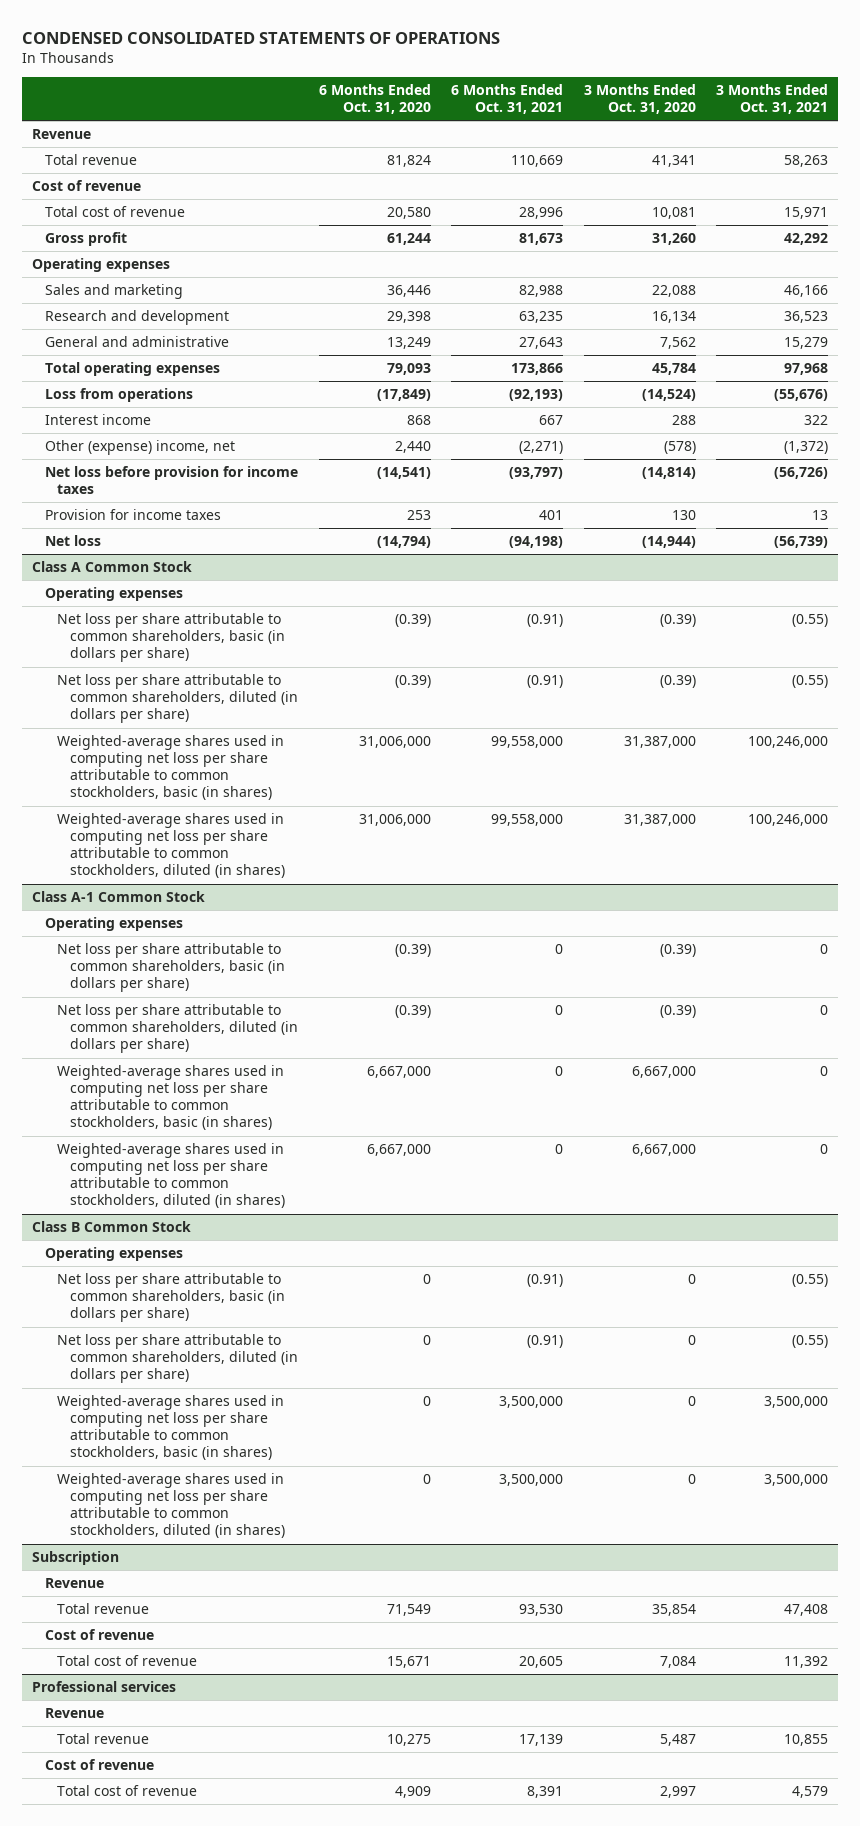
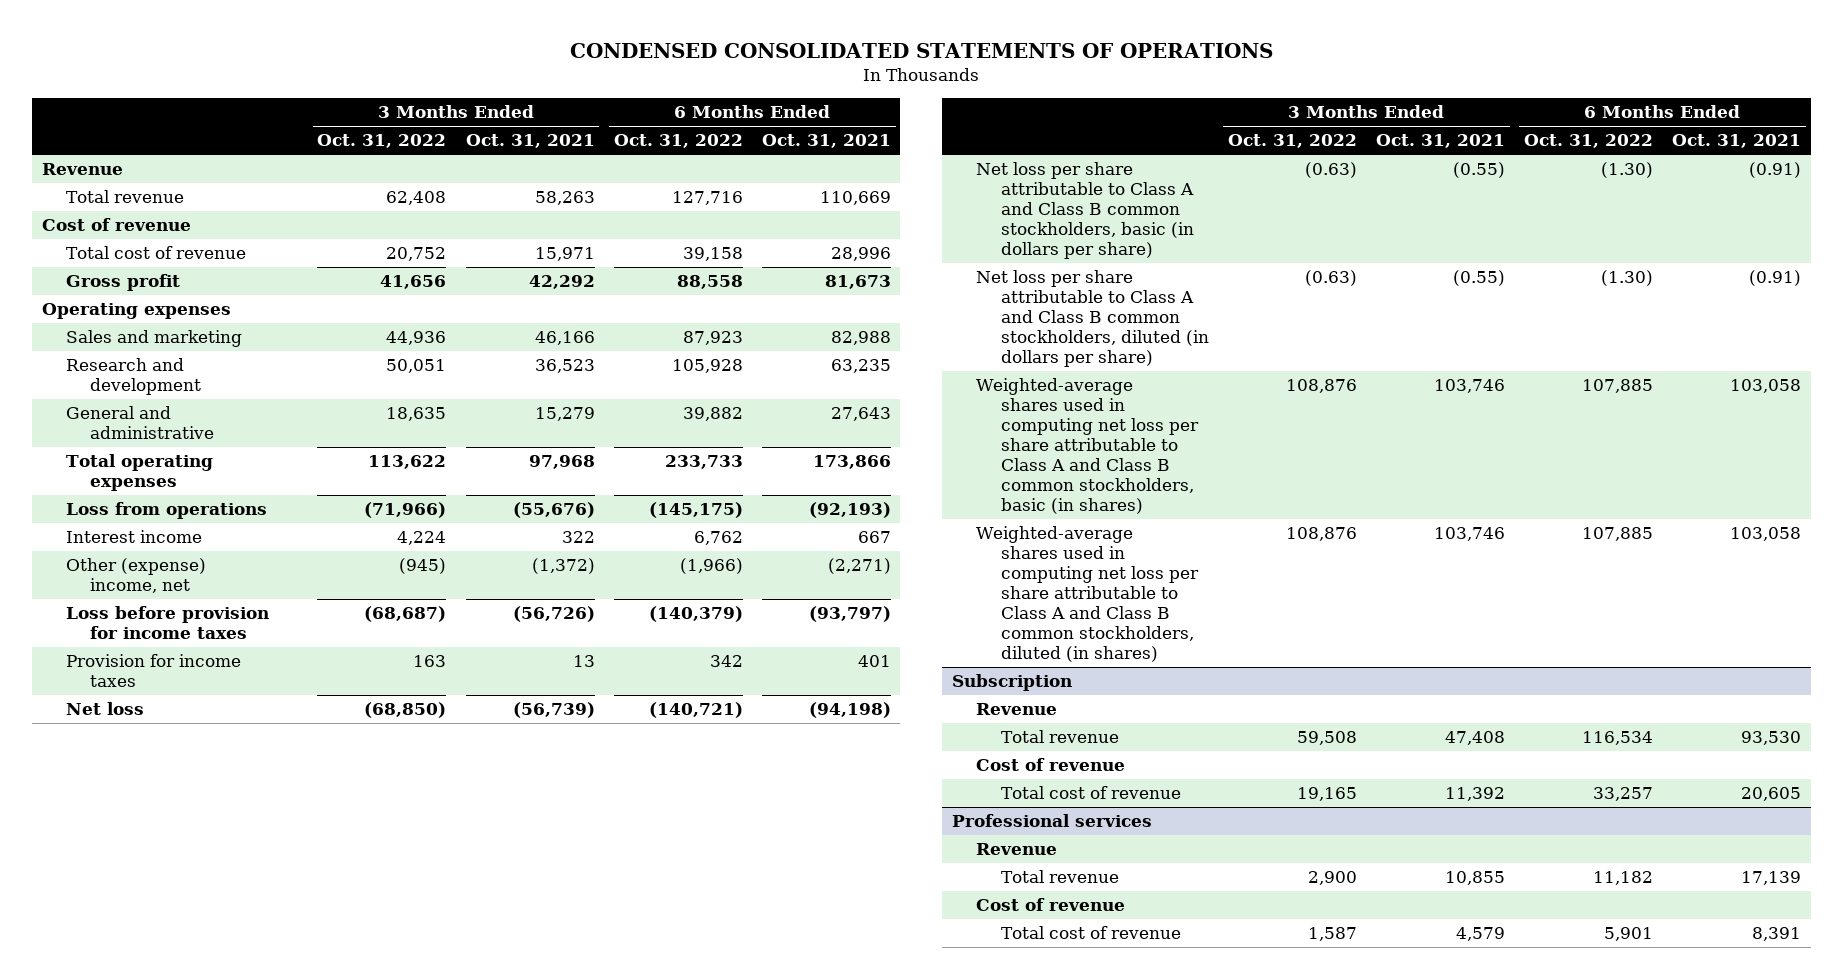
[318,84,431,115] 6 Months Ended Oct. 31, 2020 -> none
[583,84,696,115] 3 Months Ended Oct. 31, 2020 -> none
none -> [317,134,447,149] Oct. 31, 2022
none -> [613,134,743,149] Oct. 31, 2022
[44,466,298,495] Net loss before provision for income taxes -> [66,606,270,640] Loss before provision for income taxes
[31,561,192,573] Class A Common Stock -> none
[44,587,183,602] Operating expenses -> none
[31,891,205,903] Class A-1 Common Stock -> none
[44,917,183,932] Operating expenses -> none
[57,943,286,993] Net loss per share attributable to common shareholders, basic (in dollars per share) -> none
[57,1004,299,1054] Net loss per share attributable to common shareholders, diluted (in dollars per share) -> none
[57,1065,285,1131] Weighted-average shares used in computing net loss per share attributable to common stockholders, basic (in shares) -> none
[57,1143,286,1209] Weighted-average shares used in computing net loss per share attributable to common stockholders, diluted (in shares) -> none
[31,1221,191,1233] Class B Common Stock -> none
[44,1247,183,1262] Operating expenses -> none
[57,1273,286,1323] Net loss per share attributable to common shareholders, basic (in dollars per share) -> none
[57,1334,299,1384] Net loss per share attributable to common shareholders, diluted (in dollars per share) -> none
[57,1395,285,1461] Weighted-average shares used in computing net loss per share attributable to common stockholders, basic (in shares) -> none
[57,1473,286,1539] Weighted-average shares used in computing net loss per share attributable to common stockholders, diluted (in shares) -> none
[57,613,286,663] Net loss per share attributable to common shareholders, basic (in dollars per share) -> [976,162,1194,259] Net loss per share attributable to Class A and Class B common stockholders, basic (in dollars per share)
[57,674,299,724] Net loss per share attributable to common shareholders, diluted (in dollars per share) -> [976,270,1209,367] Net loss per share attributable to Class A and Class B common stockholders, diluted (in dollars per share)
[57,735,285,801] Weighted-average shares used in computing net loss per share attributable to common stockholders, basic (in shares) -> [976,378,1199,514] Weighted-average shares used in computing net loss per share attributable to Class A and Class B common stockholders, basic (in shares)
[491,736,564,749] 99,558,000 -> [1730,379,1802,394] 103,058
[748,736,829,749] 100,246,000 -> [1433,379,1505,394] 103,746
[57,813,286,879] Weighted-average shares used in computing net loss per share attributable to common stockholders, diluted (in shares) -> [976,526,1199,662] Weighted-average shares used in computing net loss per share attributable to Class A and Class B common stockholders, diluted (in shares)
[491,814,564,827] 99,558,000 -> [1730,527,1802,542] 103,058
[748,814,829,827] 100,246,000 -> [1433,527,1505,542] 103,746

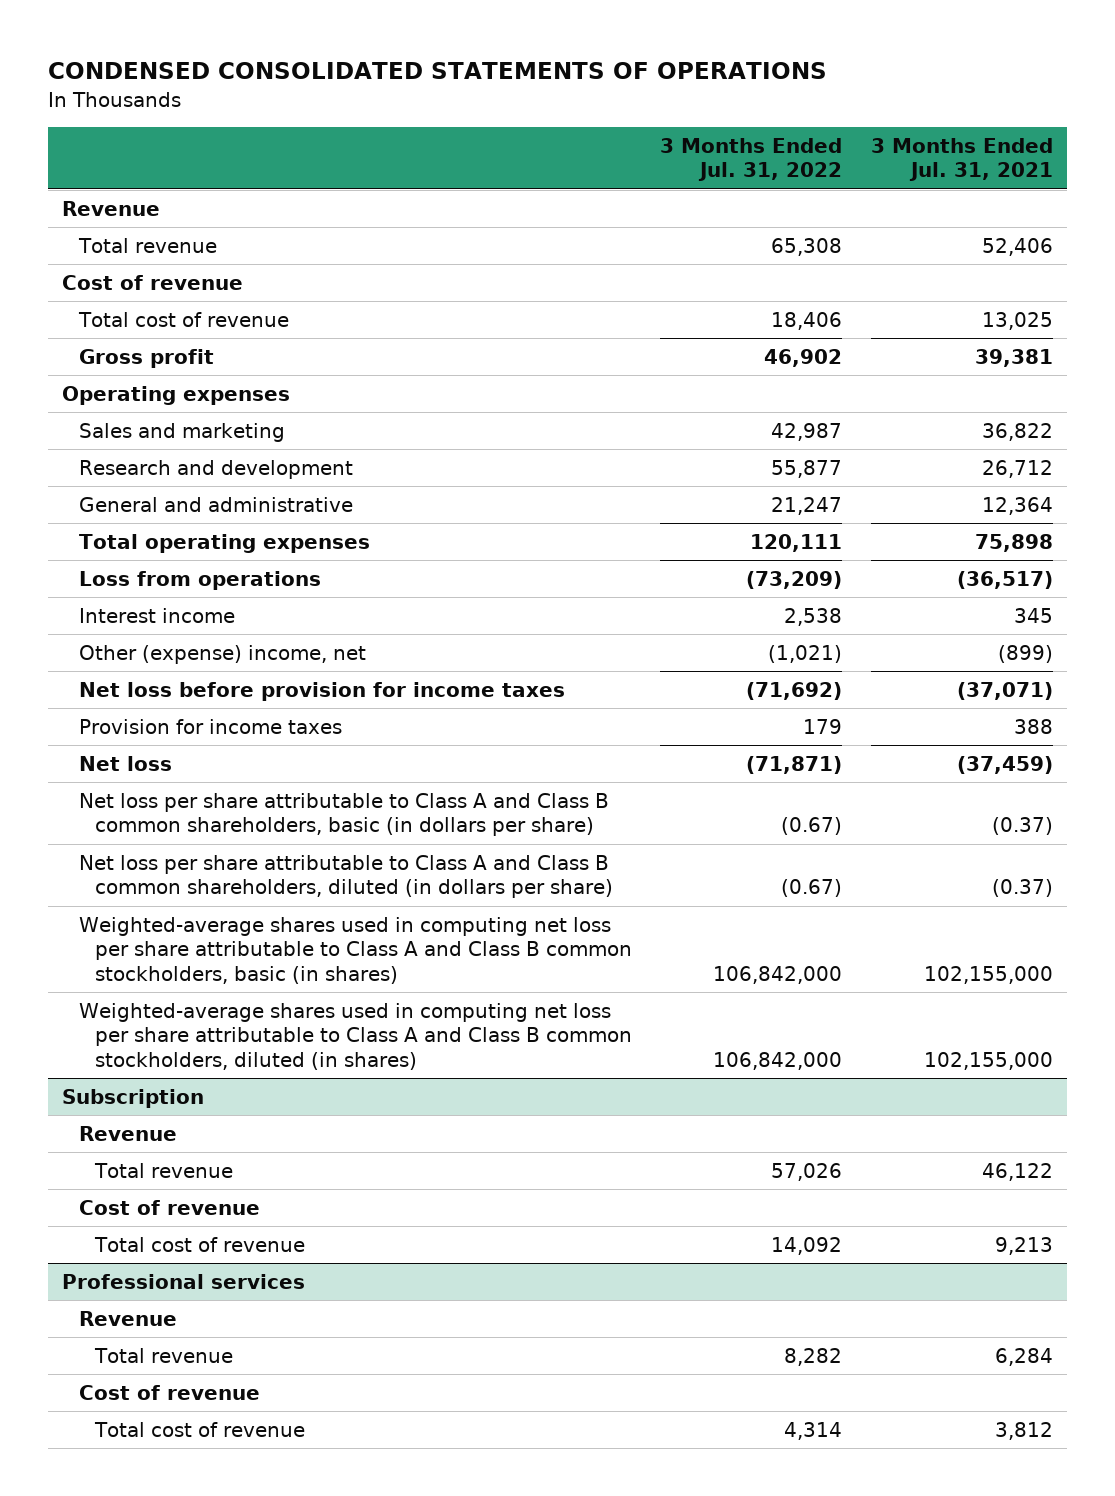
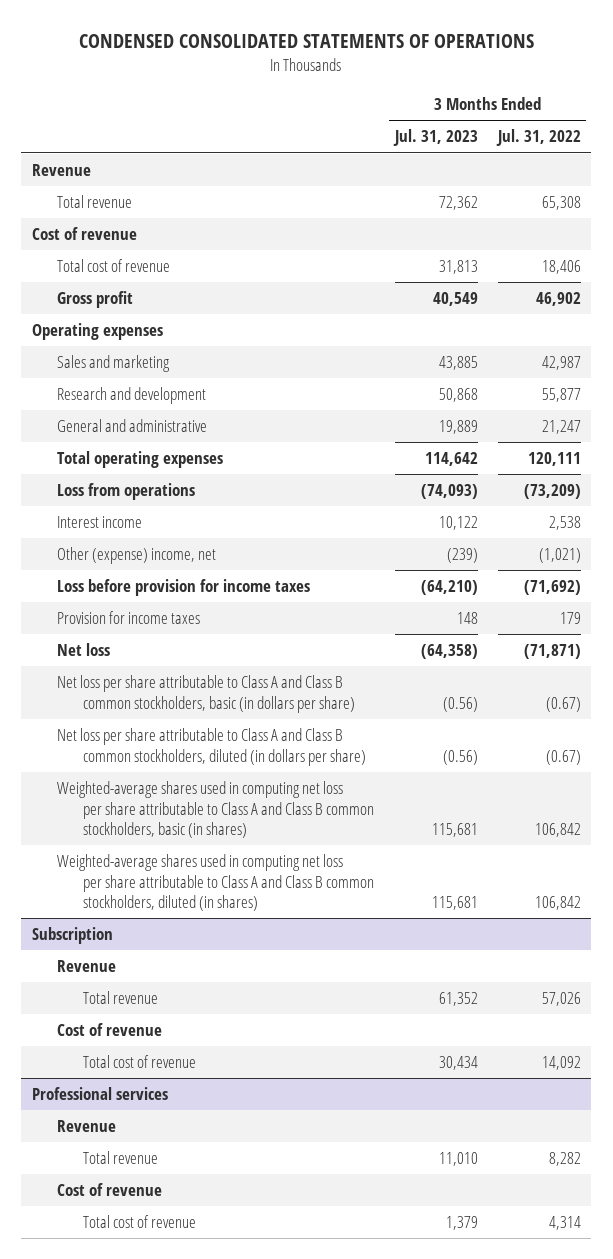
[870,137,1053,182] 3 Months Ended Jul. 31, 2021 -> none
none -> [392,129,478,147] Jul. 31, 2023
[78,682,565,702] Net loss before provision for income taxes -> [57,579,311,597] Loss before provision for income taxes
[78,793,609,837] Net loss per share attributable to Class A and Class B common shareholders, basic (in dollars per share) -> [57,675,356,713] Net loss per share attributable to Class A and Class B common stockholders, basic (in dollars per share)
[78,855,614,899] Net loss per share attributable to Class A and Class B common shareholders, diluted (in dollars per share) -> [57,728,367,766] Net loss per share attributable to Class A and Class B common stockholders, diluted (in dollars per share)
[713,965,843,984] 106,842,000 -> [535,823,582,838] 106,842
[713,1051,843,1070] 106,842,000 -> [535,896,582,911] 106,842

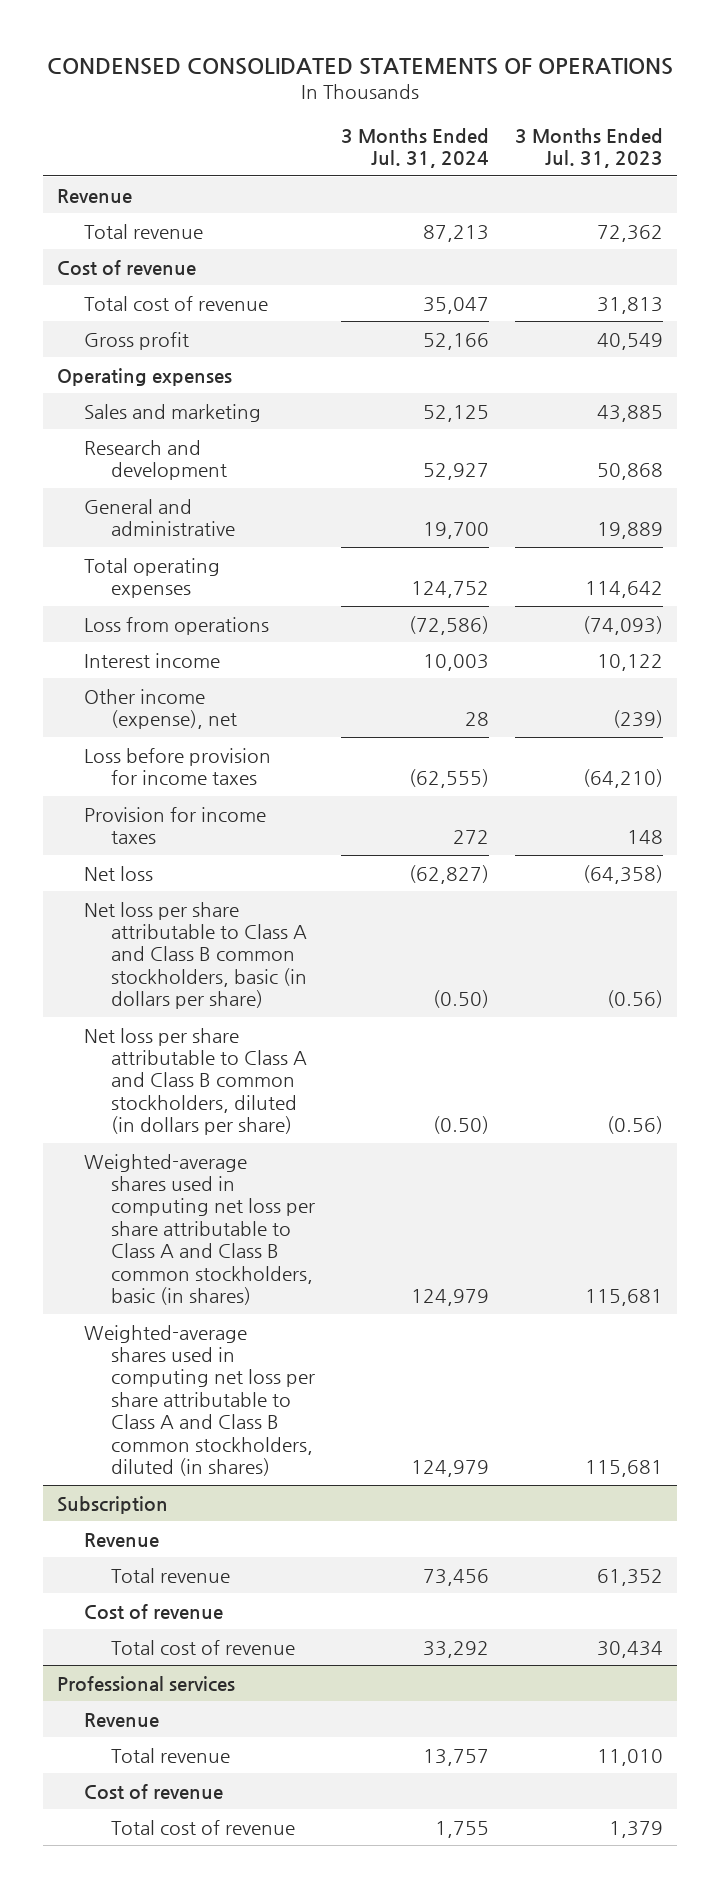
[496,129,582,147] Jul. 31, 2022 -> none
none -> [341,127,490,169] 3 Months Ended Jul. 31, 2024
[57,547,217,565] Other (expense) income, net -> [83,688,237,730] Other income (expense), net

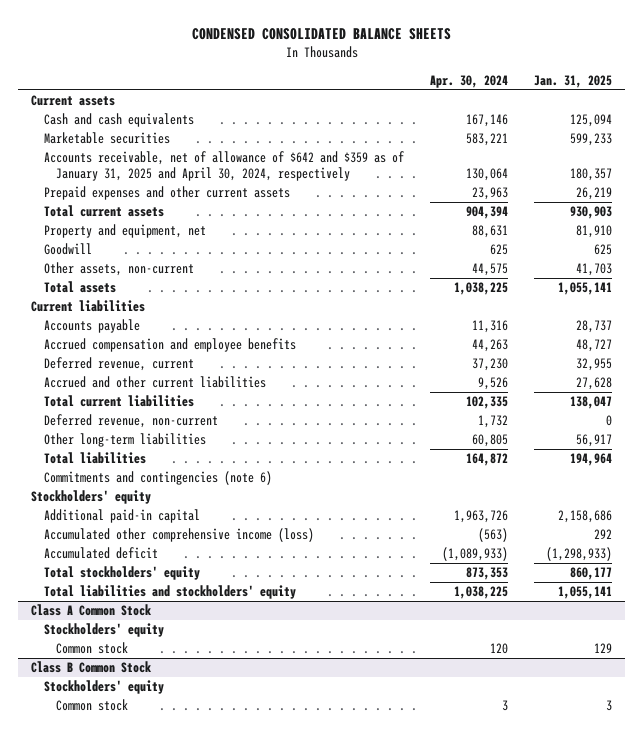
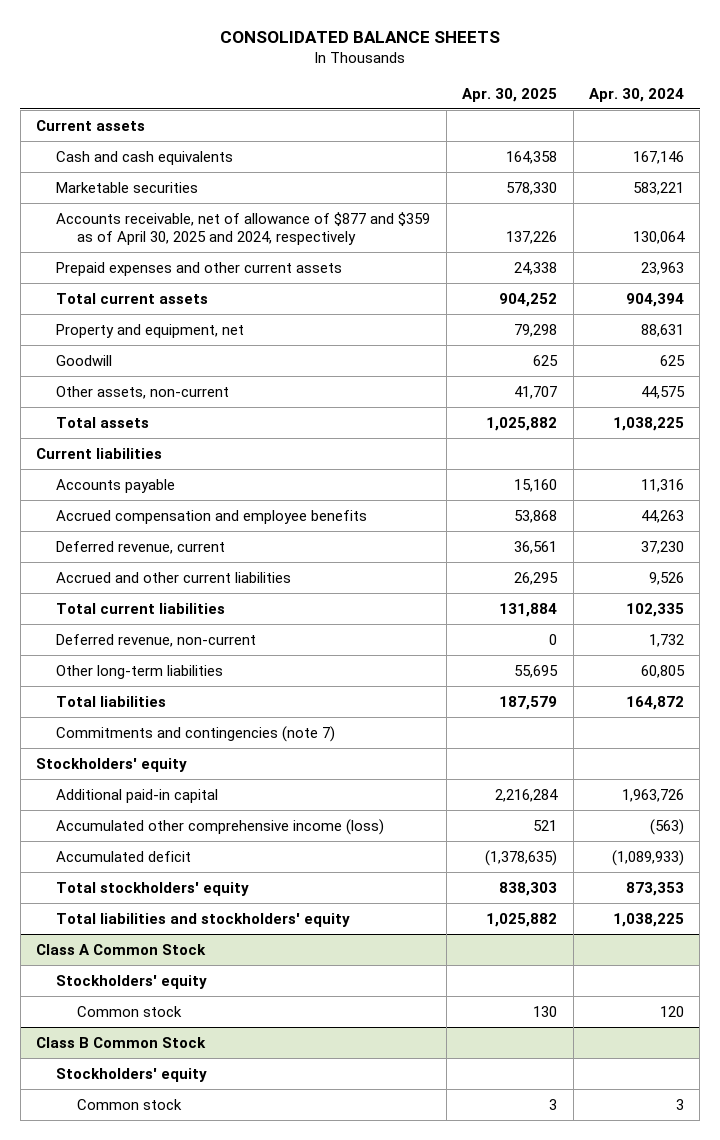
[191,27,451,40] CONDENSED CONSOLIDATED BALANCE SHEETS -> [219,31,500,44] CONSOLIDATED BALANCE SHEETS
[534,74,613,88] Jan. 31, 2025 -> none
none -> [462,87,558,102] Apr. 30, 2025
[43,151,404,182] Accounts receivable, net of allowance of $642 and $359 as of January 31, 2025 and April 30, 2024, respectively -> [56,211,431,246] Accounts receivable, net of allowance of $877 and $359 as of April 30, 2025 and 2024, respectively
[43,471,272,486] Commitments and contingencies (note 6) -> [56,725,336,742] Commitments and contingencies (note 7)

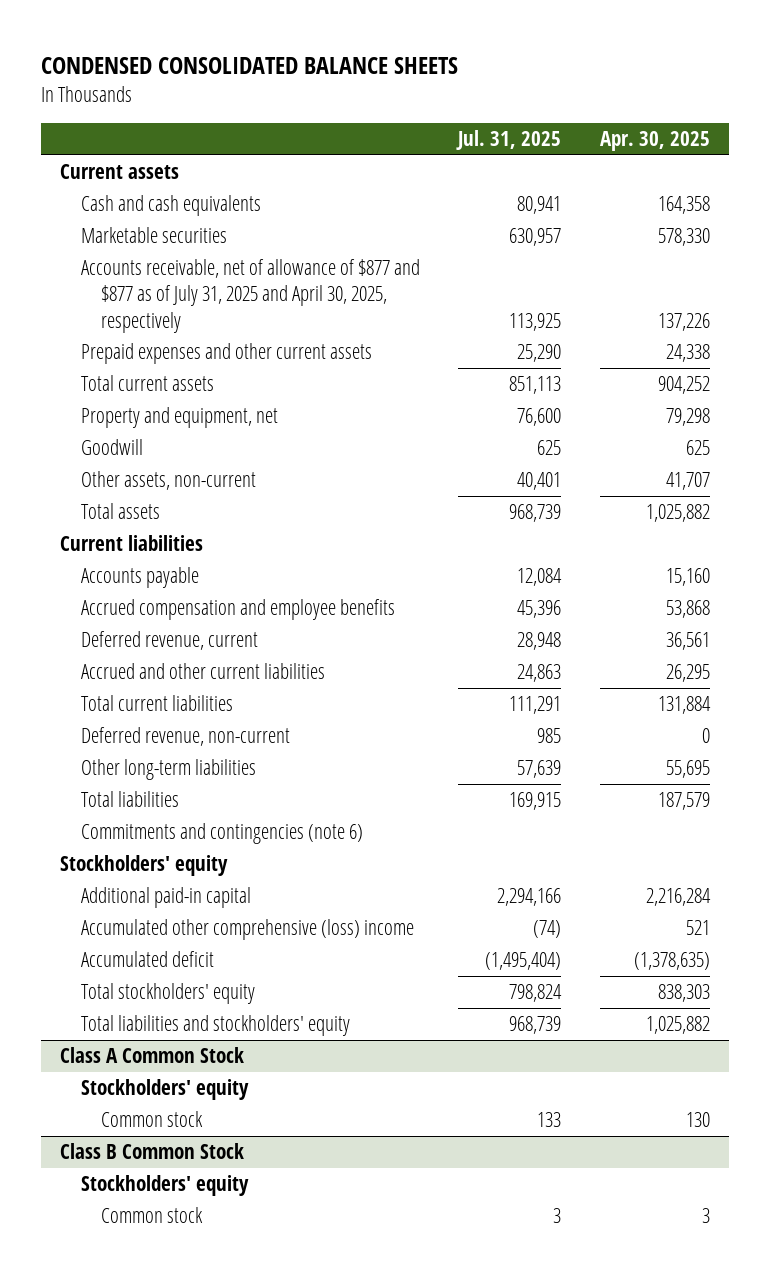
[219,31,500,44] CONSOLIDATED BALANCE SHEETS -> [40,56,458,74] CONDENSED CONSOLIDATED BALANCE SHEETS
[588,87,684,102] Apr. 30, 2024 -> none
none -> [456,130,562,151] Jul. 31, 2025
[56,211,431,246] Accounts receivable, net of allowance of $877 and $359 as of April 30, 2025 and 2024, respectively -> [80,259,420,333] Accounts receivable, net of allowance of $877 and $877 as of July 31, 2025 and April 30, 2025, respectively
[56,725,336,742] Commitments and contingencies (note 7) -> [80,823,363,845] Commitments and contingencies (note 6)
[56,818,385,835] Accumulated other comprehensive income (loss) -> [80,919,414,941] Accumulated other comprehensive (loss) income

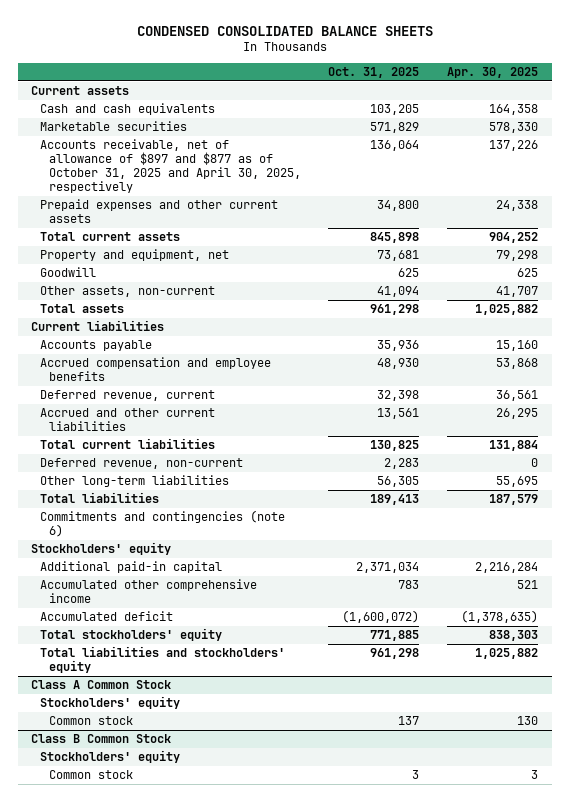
[456,130,562,151] Jul. 31, 2025 -> none
none -> [328,66,420,78] Oct. 31, 2025
[80,259,420,333] Accounts receivable, net of allowance of $877 and $877 as of July 31, 2025 and April 30, 2025, respectively -> [40,139,301,194] Accounts receivable, net of allowance of $897 and $877 as of October 31, 2025 and April 30, 2025, respectively
[80,919,414,941] Accumulated other comprehensive (loss) income -> [40,579,258,604] Accumulated other comprehensive income

